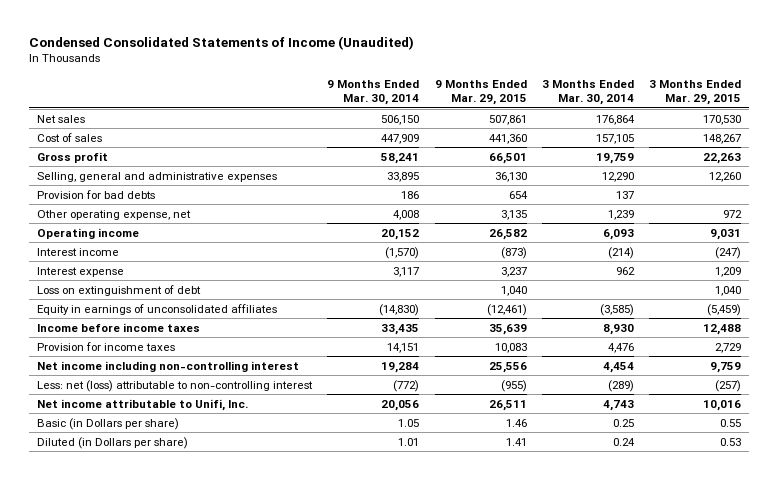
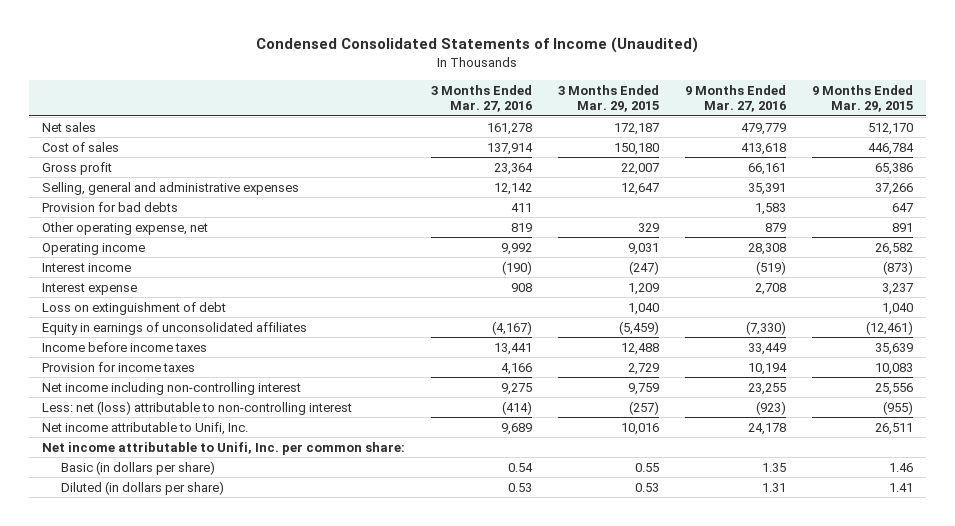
[327,79,420,106] 9 Months Ended Mar. 30, 2014 -> none
[542,79,635,106] 3 Months Ended Mar. 30, 2014 -> none
none -> [430,84,532,113] 3 Months Ended Mar. 27, 2016
none -> [685,84,787,113] 9 Months Ended Mar. 27, 2016
[488,114,527,125] 507,861 -> [868,122,914,135] 512,170
[703,114,742,125] 170,530 -> [613,122,659,135] 172,187
[488,133,527,144] 441,360 -> [868,142,915,155] 446,784
[703,133,742,144] 148,267 -> [613,142,659,155] 150,180
[488,152,527,164] 66,501 -> [875,162,914,175] 65,386
[703,152,742,164] 22,263 -> [620,162,659,175] 22,007
[494,171,527,182] 36,130 -> [875,182,914,195] 37,266
[709,171,742,182] 12,260 -> [620,182,659,195] 12,647
[508,190,528,199] 654 -> [892,202,914,212] 647
[500,209,527,220] 3,135 -> [892,222,914,232] 891
[723,209,743,218] 972 -> [637,222,659,232] 329
none -> [41,441,405,455] Net income attributable to Unifi, Inc. per common share:
[36,417,179,430] Basic (in Dollars per share) -> [60,460,215,475] Basic (in dollars per share)
[36,436,188,449] Diluted (in Dollars per share) -> [60,480,224,495] Diluted (in dollars per share)

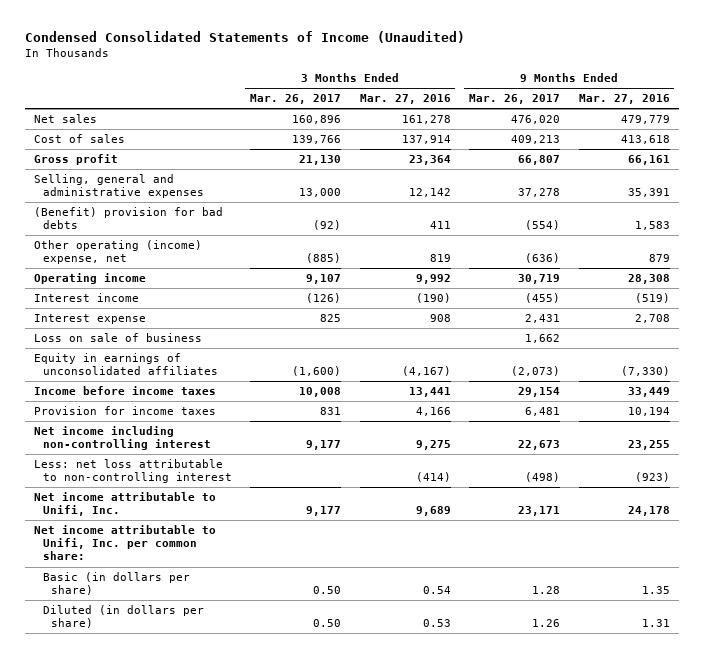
[557,84,659,113] 3 Months Ended Mar. 29, 2015 -> none
[812,84,914,113] 9 Months Ended Mar. 29, 2015 -> none
none -> [250,94,342,105] Mar. 26, 2017
none -> [469,94,561,105] Mar. 26, 2017
[41,201,178,212] Provision for bad debts -> [33,207,223,230] (Benefit) provision for bad debts
[41,221,208,235] Other operating expense, net -> [33,240,202,265] Other operating (income) expense, net
[41,301,226,315] Loss on extinguishment of debt -> none
none -> [33,333,202,343] Loss on sale of business
[41,400,352,415] Less: net (loss) attributable to non-controlling interest -> [33,459,232,484] Less: net loss attributable to non-controlling interest

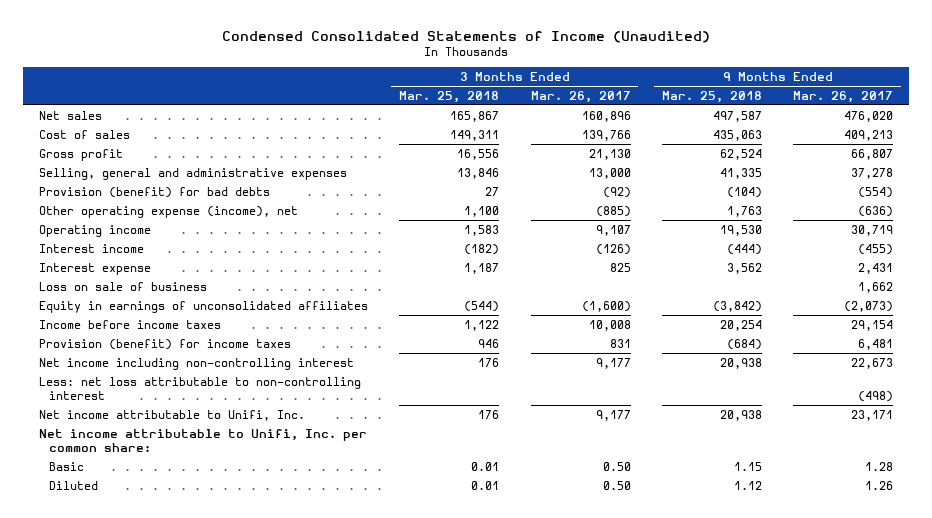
[359,94,451,105] Mar. 27, 2016 -> none
[578,94,670,105] Mar. 27, 2016 -> none
none -> [399,90,500,103] Mar. 25, 2018
none -> [661,90,762,103] Mar. 25, 2018
[33,207,223,230] (Benefit) provision for bad debts -> [38,186,270,198] Provision (benefit) for bad debts
[33,240,202,265] Other operating (income) expense, net -> [38,205,298,218] Other operating expense (income), net
[33,406,216,416] Provision for income taxes -> [38,338,291,350] Provision (benefit) for income taxes
[42,572,190,596] Basic (in dollars per share) -> [48,461,84,471] Basic
[42,605,204,629] Diluted (in dollars per share) -> [48,480,98,490] Diluted

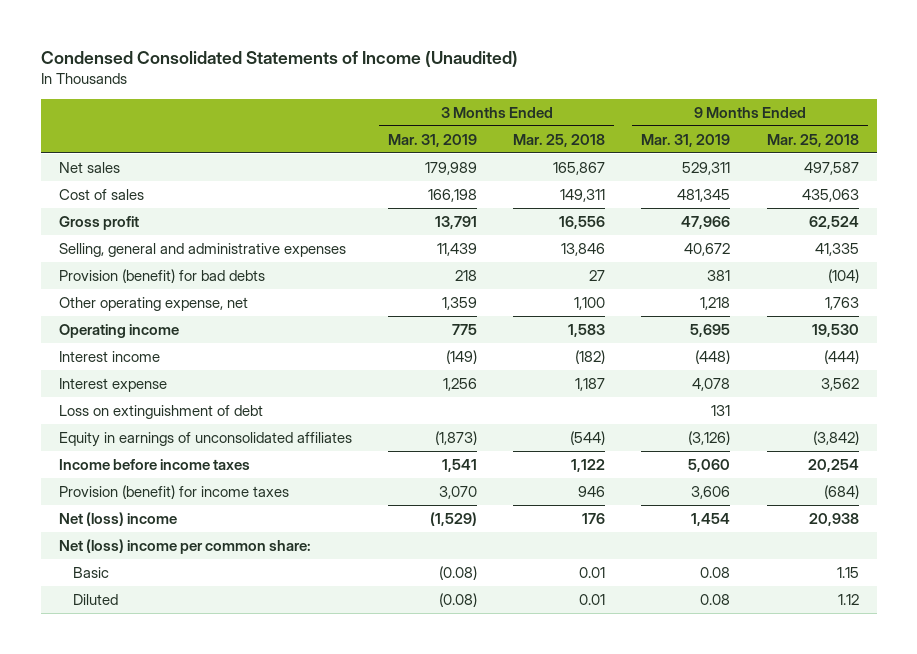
[530,90,631,103] Mar. 26, 2017 -> none
[793,90,894,103] Mar. 26, 2017 -> none
none -> [387,133,477,147] Mar. 31, 2019
none -> [641,133,731,147] Mar. 31, 2019
[38,205,298,218] Other operating expense (income), net -> [58,296,248,311] Other operating expense, net
[38,281,207,291] Loss on sale of business -> none
none -> [58,404,263,419] Loss on extinguishment of debt
[38,357,354,370] Net income including non-controlling interest -> none
[38,376,361,401] Less: net loss attributable to non-controlling interest -> none
[38,409,305,421] Net income attributable to Unifi, Inc. -> [58,511,177,526] Net (loss) income
[38,428,367,453] Net income attributable to Unifi, Inc. per common share: -> [58,538,311,554] Net (loss) income per common share:

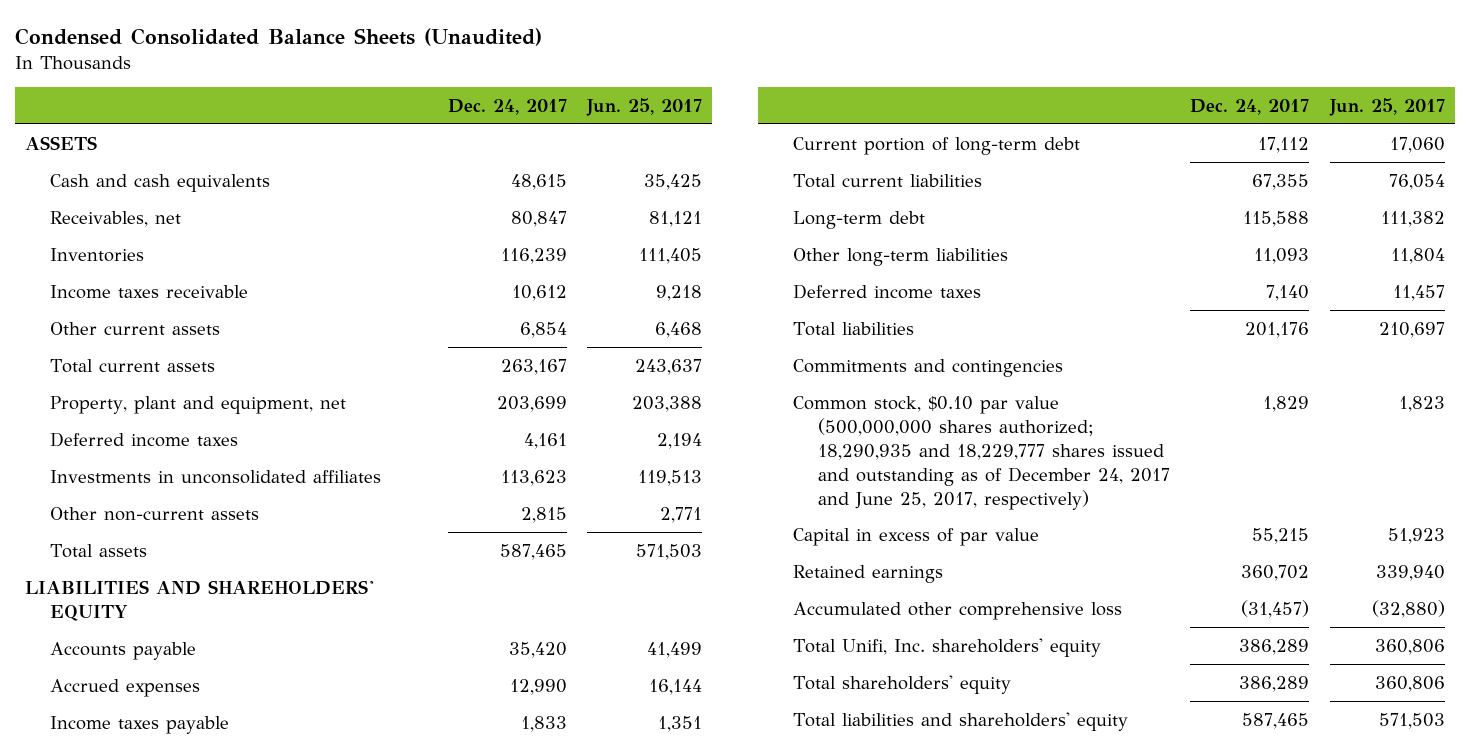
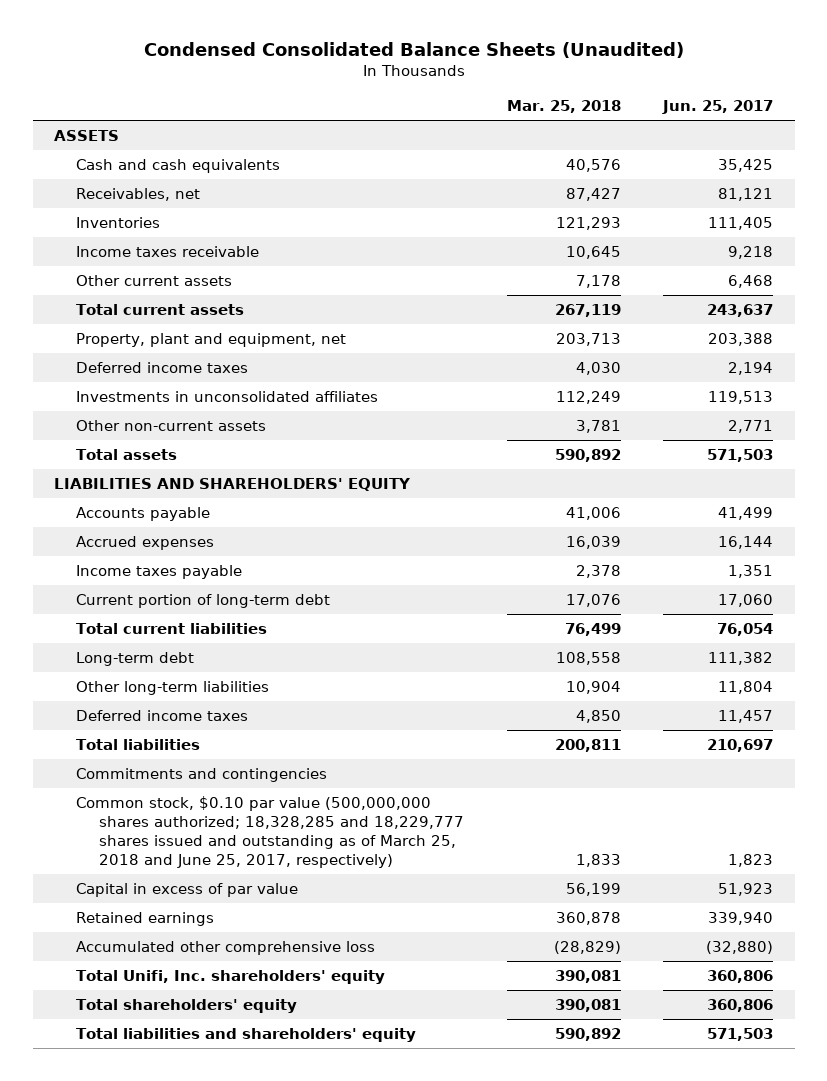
[447,98,567,115] Dec. 24, 2017 -> none
none -> [506,100,621,114] Mar. 25, 2018
[793,395,1171,510] Common stock, $0.10 par value (500,000,000 shares authorized; 18,290,935 and 18,229,777 shares issued and outstanding as of December 24, 2017 and June 25, 2017, respectively) -> [76,796,465,868] Common stock, $0.10 par value (500,000,000 shares authorized; 18,328,285 and 18,229,777 shares issued and outstanding as of March 25, 2018 and June 25, 2017, respectively)

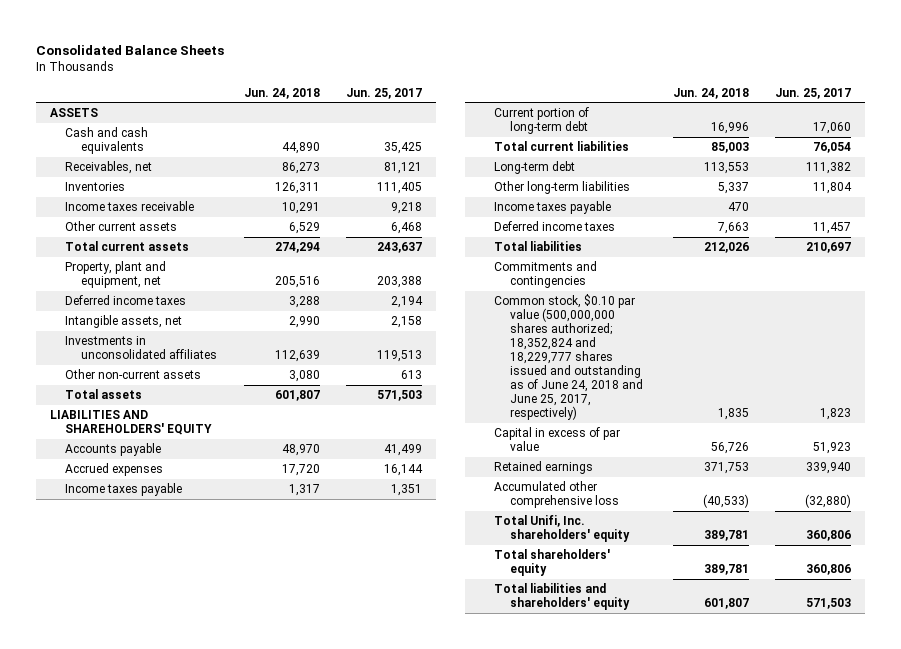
[143,41,684,58] Condensed Consolidated Balance Sheets (Unaudited) -> [36,44,225,55] Consolidated Balance Sheets
[506,100,621,114] Mar. 25, 2018 -> none
none -> [243,87,320,99] Jun. 24, 2018
none -> [65,315,183,329] Intangible assets, net
[728,420,774,434] 2,771 -> [401,370,423,380] 613
none -> [494,201,612,215] Income taxes payable
[76,796,465,868] Common stock, $0.10 par value (500,000,000 shares authorized; 18,328,285 and 18,229,777 shares issued and outstanding as of March 25, 2018 and June 25, 2017, respectively) -> [494,294,643,421] Common stock, $0.10 par value (500,000,000 shares authorized; 18,352,824 and 18,229,777 shares issued and outstanding as of June 24, 2018 and June 25, 2017, respectively)

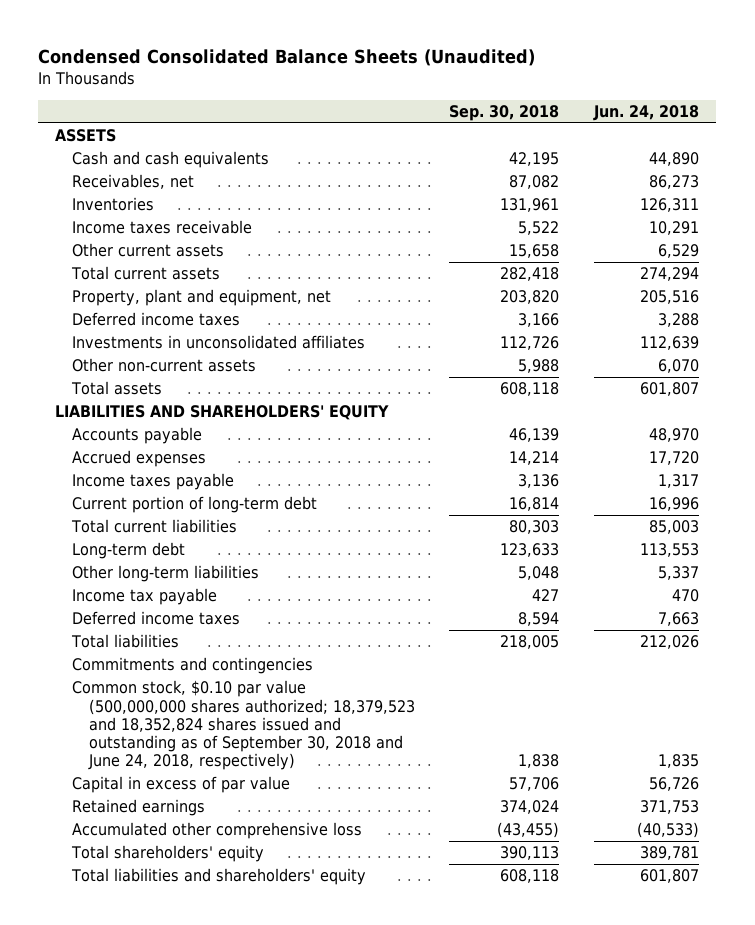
[36,44,225,55] Consolidated Balance Sheets -> [38,48,536,66] Condensed Consolidated Balance Sheets (Unaudited)
[346,87,423,99] Jun. 25, 2017 -> none
none -> [449,105,560,122] Sep. 30, 2018
[65,315,183,329] Intangible assets, net -> none
[288,370,320,383] 3,080 -> [658,359,700,374] 6,070
[494,201,612,215] Income taxes payable -> [72,588,218,606] Income tax payable
[494,294,643,421] Common stock, $0.10 par value (500,000,000 shares authorized; 18,352,824 and 18,229,777 shares issued and outstanding as of June 24, 2018 and June 25, 2017, respectively) -> [72,680,415,771] Common stock, $0.10 par value (500,000,000 shares authorized; 18,379,523 and 18,352,824 shares issued and outstanding as of September 30, 2018 and June 24, 2018, respectively)
[494,515,630,543] Total Unifi, Inc. shareholders' equity -> none

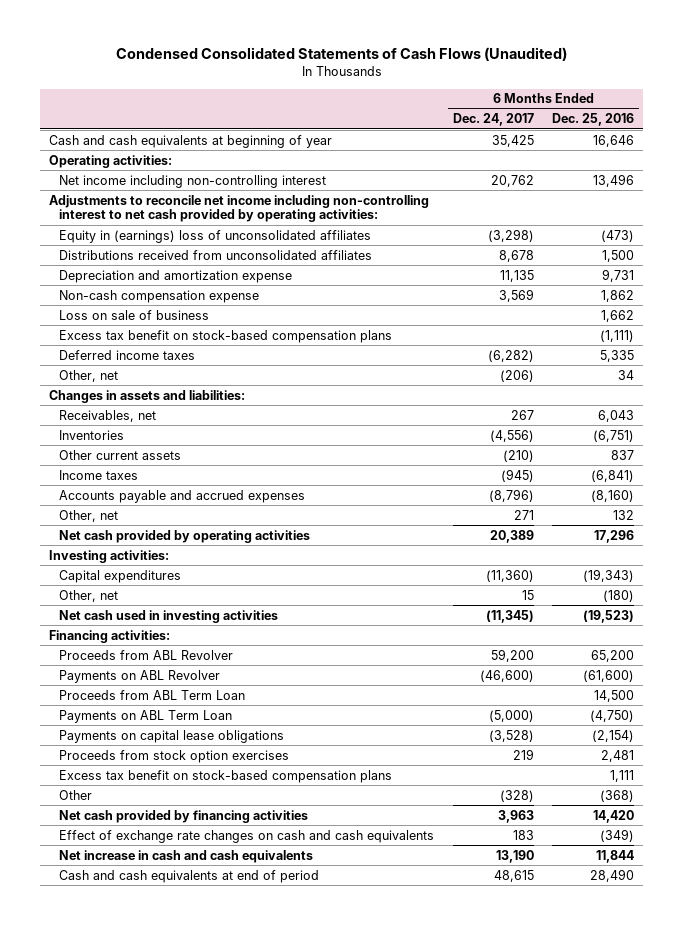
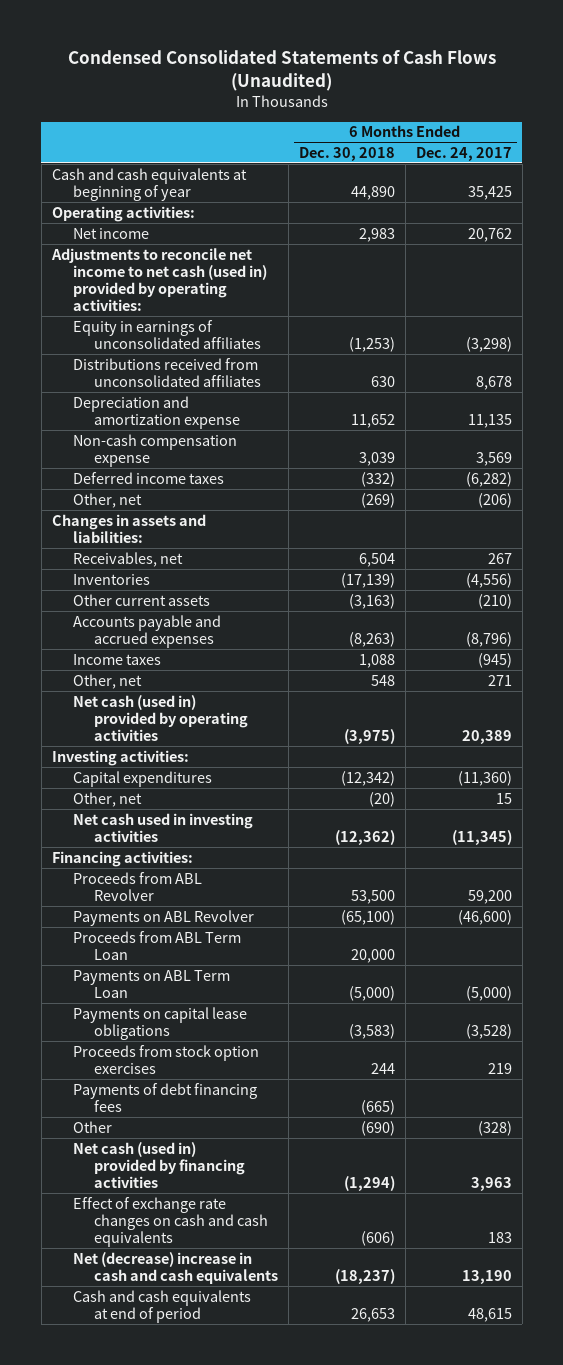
[552,113,635,127] Dec. 25, 2016 -> none
none -> [299,146,396,161] Dec. 30, 2018
[59,174,327,188] Net income including non-controlling interest -> [72,227,149,239] Net income
[49,194,430,223] Adjustments to reconcile net income including non-controlling interest to net cash provided by operating activities: -> [50,247,267,311] Adjustments to reconcile net income to net cash (used in) provided by operating activities:
[59,229,372,243] Equity in (earnings) loss of unconsolidated affiliates -> [72,319,262,349] Equity in earnings of unconsolidated affiliates
[59,309,210,320] Loss on sale of business -> none
[59,329,393,343] Excess tax benefit on stock-based compensation plans -> none
[59,469,139,480] Income taxes -> [72,653,161,665] Income taxes
[59,529,311,543] Net cash provided by operating activities -> [72,694,249,741] Net cash (used in) provided by operating activities
[59,769,393,783] Excess tax benefit on stock-based compensation plans -> none
none -> [72,1082,257,1112] Payments of debt financing fees
[59,809,309,823] Net cash provided by financing activities -> [72,1141,246,1188] Net cash (used in) provided by financing activities
[59,849,314,863] Net increase in cash and cash equivalents -> [72,1251,279,1284] Net (decrease) increase in cash and cash equivalents

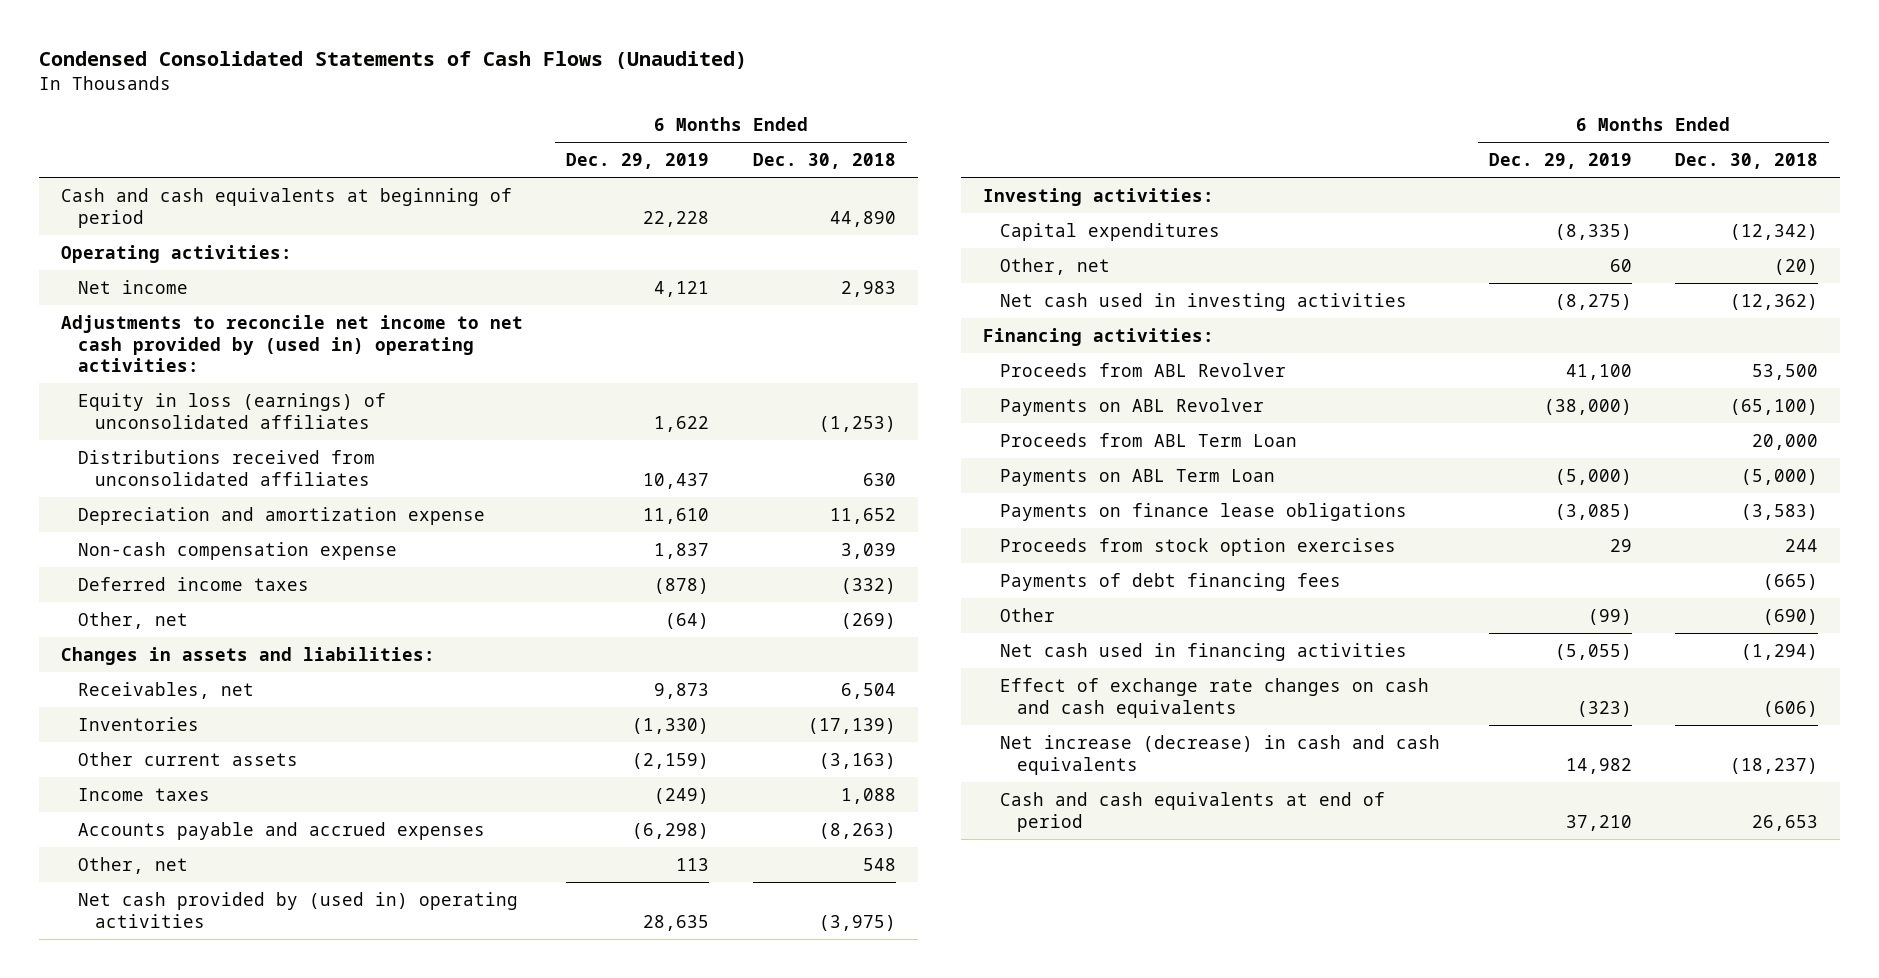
[415,146,512,161] Dec. 24, 2017 -> none
none -> [566,153,710,170] Dec. 29, 2019
[51,167,247,201] Cash and cash equivalents at beginning of year -> [60,187,512,228] Cash and cash equivalents at beginning of period
[50,247,267,311] Adjustments to reconcile net income to net cash (used in) provided by operating activities: -> [60,314,523,373] Adjustments to reconcile net income to net cash provided by (used in) operating activities:
[72,319,262,349] Equity in earnings of unconsolidated affiliates -> [77,392,386,429] Equity in loss (earnings) of unconsolidated affiliates
[72,614,221,648] Accounts payable and accrued expenses -> [77,821,485,840] Accounts payable and accrued expenses
[72,694,249,741] Net cash (used in) provided by operating activities -> [77,891,518,928] Net cash provided by (used in) operating activities
[72,1006,247,1040] Payments on capital lease obligations -> [1000,502,1408,521] Payments on finance lease obligations
[72,1141,246,1188] Net cash (used in) provided by financing activities -> [1000,642,1408,661] Net cash used in financing activities
[72,1251,279,1284] Net (decrease) increase in cash and cash equivalents -> [1000,734,1441,775] Net increase (decrease) in cash and cash equivalents

